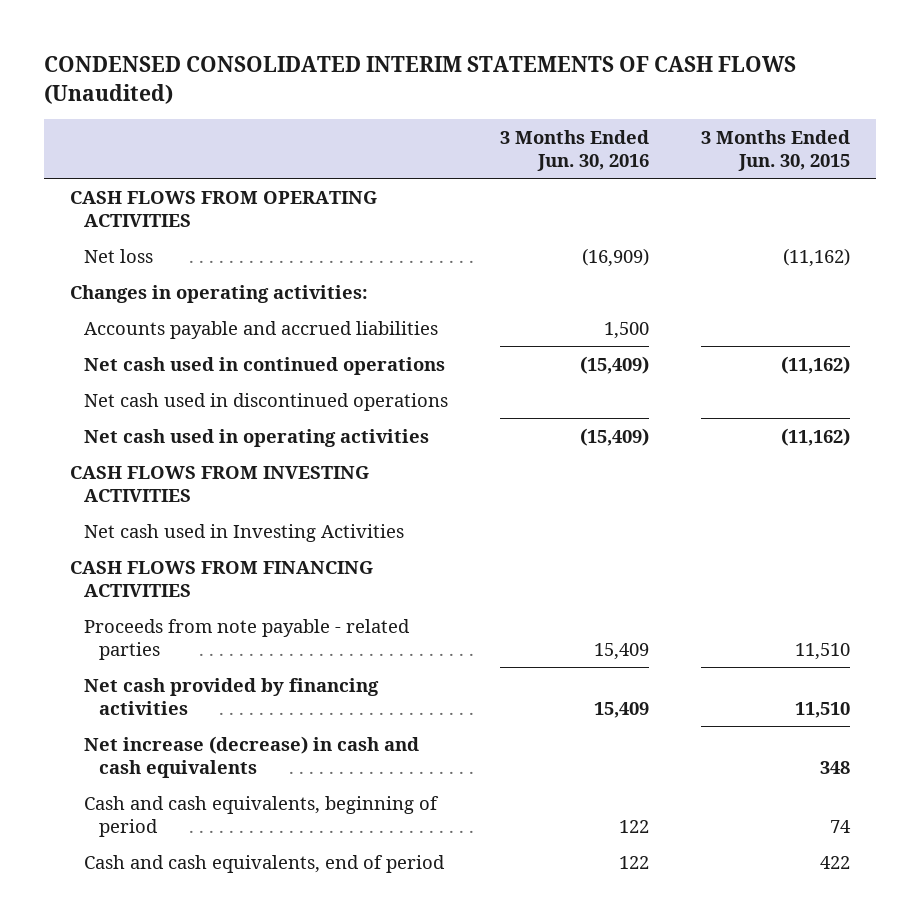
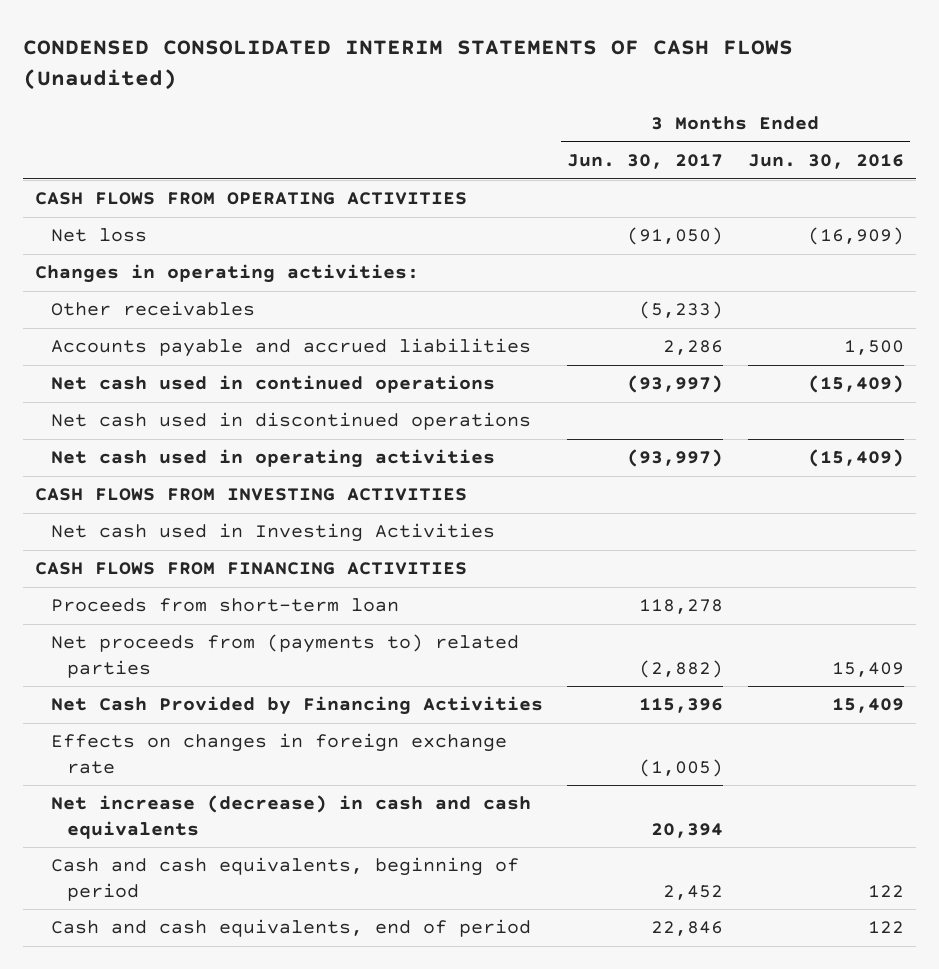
[700,129,850,171] 3 Months Ended Jun. 30, 2015 -> none
none -> [567,154,724,170] Jun. 30, 2017
none -> [51,301,256,317] Other receivables
none -> [51,598,400,613] Proceeds from short-term loan
[84,618,411,660] Proceeds from note payable - related parties -> [51,634,520,678] Net proceeds from (payments to) related parties
[84,677,380,715] Net cash provided by financing activities -> [51,696,544,716] Net Cash Provided by Financing Activities
none -> [51,733,508,774] Effects on changes in foreign exchange rate

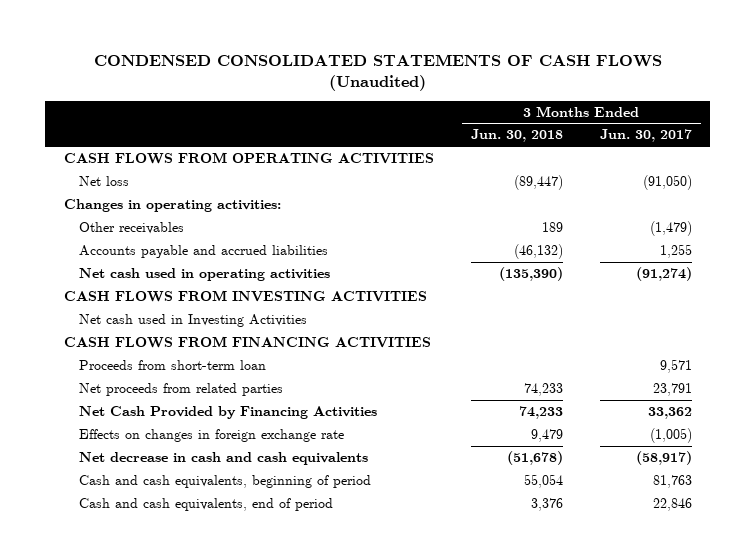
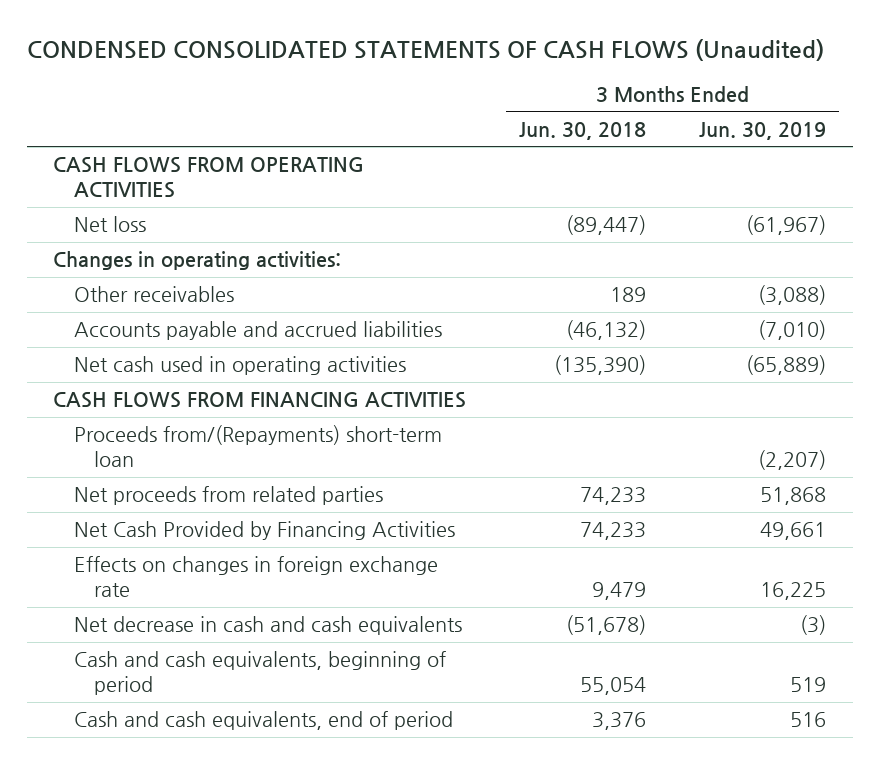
[599,129,692,143] Jun. 30, 2017 -> none
none -> [699,121,827,140] Jun. 30, 2019
[63,290,427,303] CASH FLOWS FROM INVESTING ACTIVITIES -> none
[78,314,307,328] Net cash used in Investing Activities -> none
[78,360,266,371] Proceeds from short-term loan -> [73,425,442,467] Proceeds from/(Repayments) short-term loan

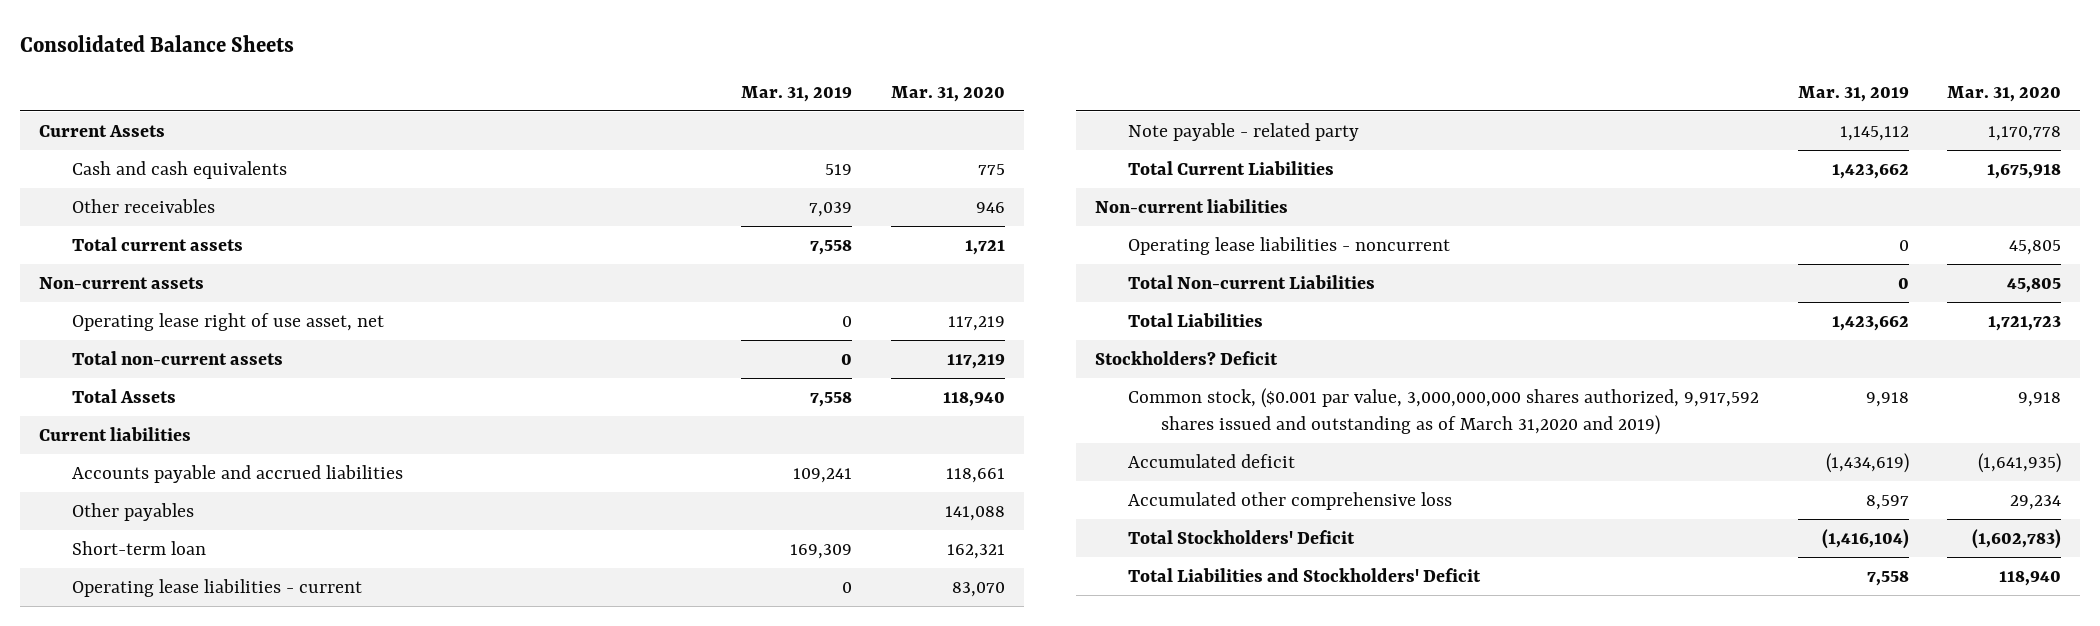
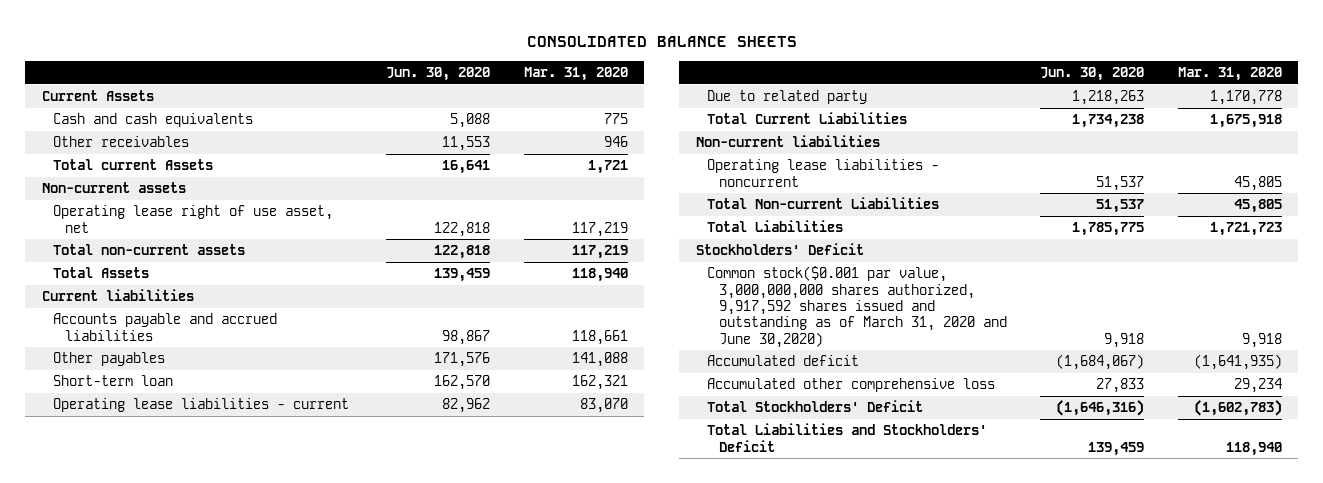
[19,35,294,53] Consolidated Balance Sheets -> [526,35,797,47] CONSOLIDATED BALANCE SHEETS
[741,86,853,103] Mar. 31, 2019 -> none
none -> [386,67,491,82] Jun. 30, 2020
[72,236,244,251] Total current assets -> [53,159,214,171] Total current Assets
[1128,122,1360,141] Note payable - related party -> [707,90,868,105] Due to related party
[1095,350,1279,365] Stockholders? Deficit -> [695,243,864,256] Stockholders' Deficit
[1128,387,1760,435] Common stock, ($0.001 par value, 3,000,000,000 shares authorized, 9,917,592 shares issued and outstanding as of March 31,2020 and 2019) -> [707,266,1007,348] Common stock($0.001 par value, 3,000,000,000 shares authorized, 9,917,592 shares issued and outstanding as of March 31, 2020 and June 30,2020)

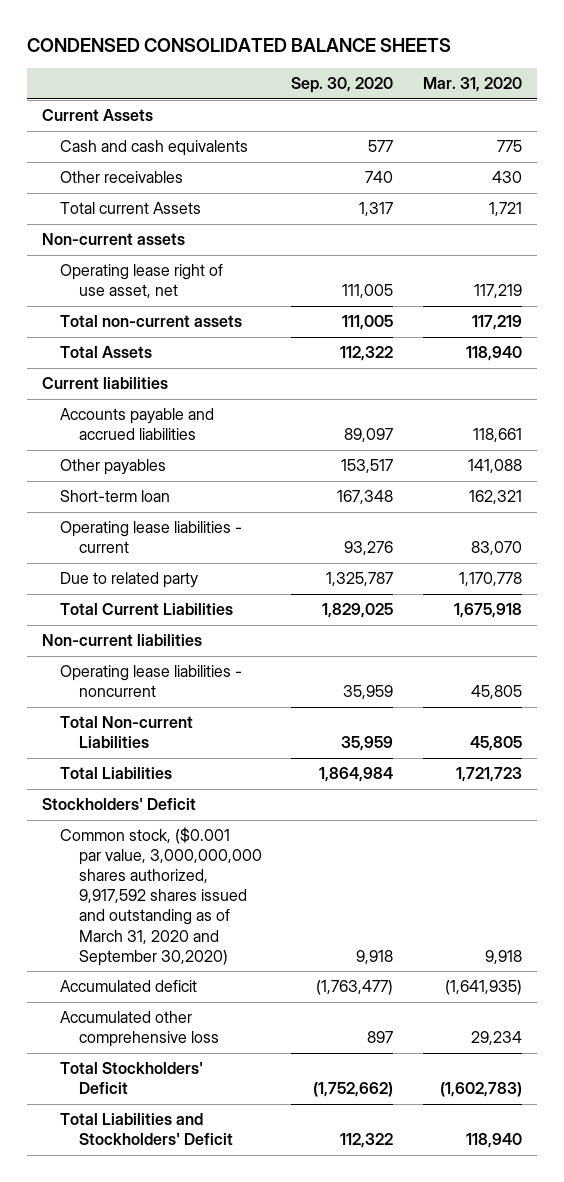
[526,35,797,47] CONSOLIDATED BALANCE SHEETS -> [27,37,452,52] CONDENSED CONSOLIDATED BALANCE SHEETS
[386,67,491,82] Jun. 30, 2020 -> none
none -> [291,77,394,94] Sep. 30, 2020
[603,136,628,148] 946 -> [491,171,522,184] 430
[707,266,1007,348] Common stock($0.001 par value, 3,000,000,000 shares authorized, 9,917,592 shares issued and outstanding as of March 31, 2020 and June 30,2020) -> [60,827,263,966] Common stock, ($0.001 par value, 3,000,000,000 shares authorized, 9,917,592 shares issued and outstanding as of March 31, 2020 and September 30,2020)

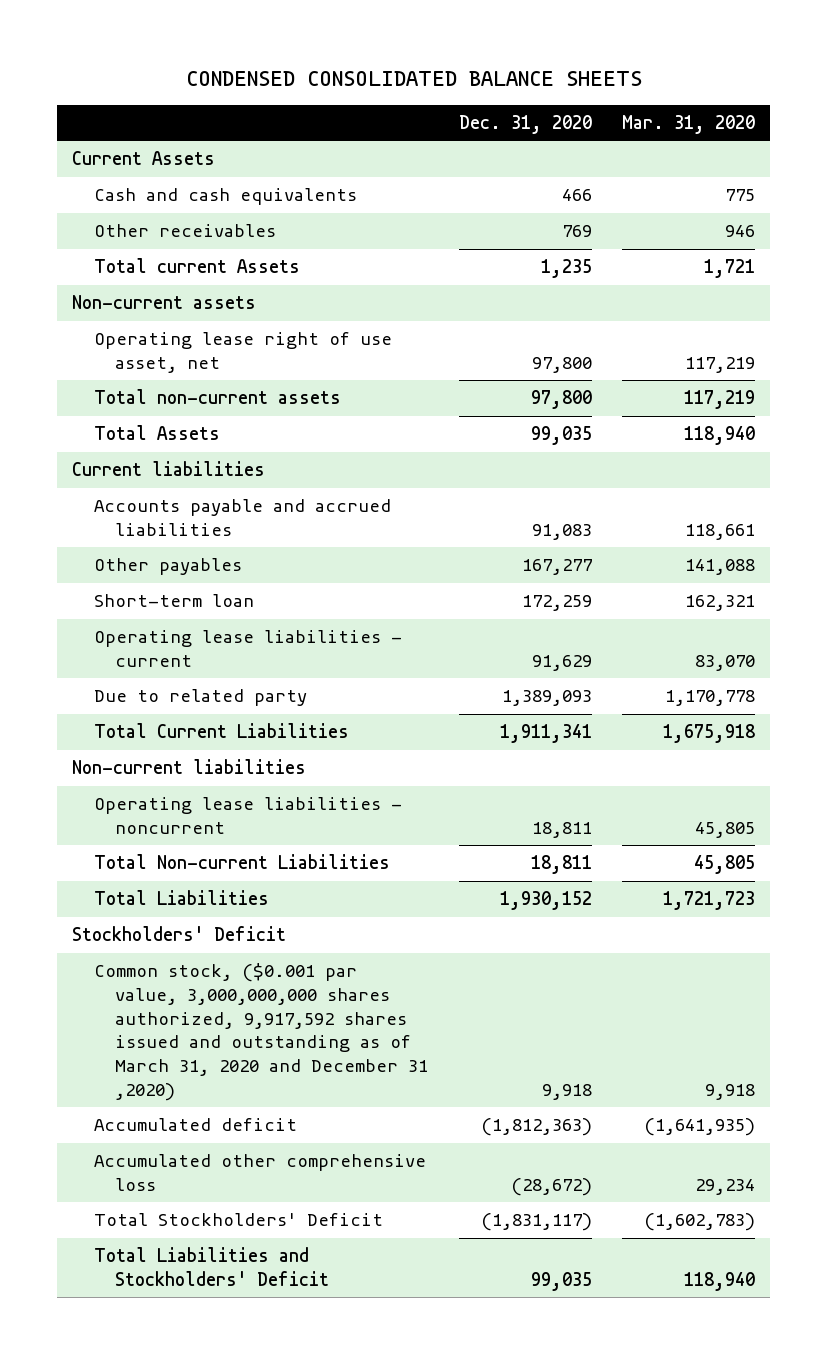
[291,77,394,94] Sep. 30, 2020 -> none
none -> [458,114,592,134] Dec. 31, 2020
[491,171,522,184] 430 -> [724,225,755,238] 946
[60,827,263,966] Common stock, ($0.001 par value, 3,000,000,000 shares authorized, 9,917,592 shares issued and outstanding as of March 31, 2020 and September 30,2020) -> [93,963,429,1101] Common stock, ($0.001 par value, 3,000,000,000 shares authorized, 9,917,592 shares issued and outstanding as of March 31, 2020 and December 31 ,2020)

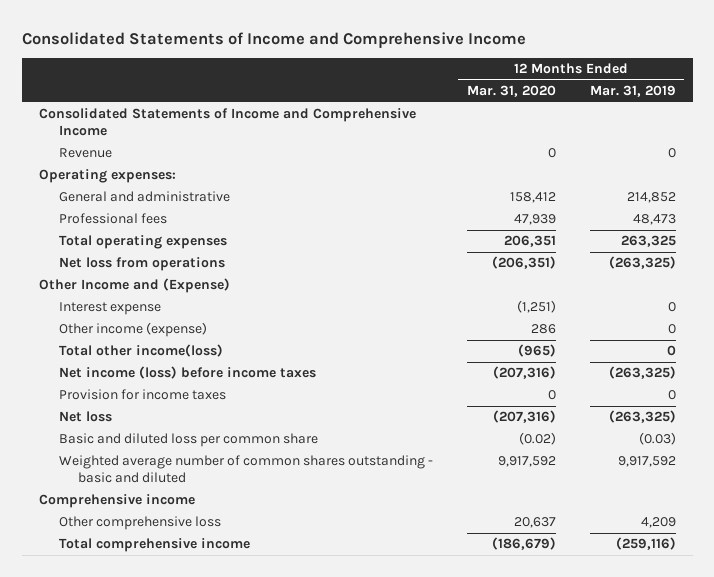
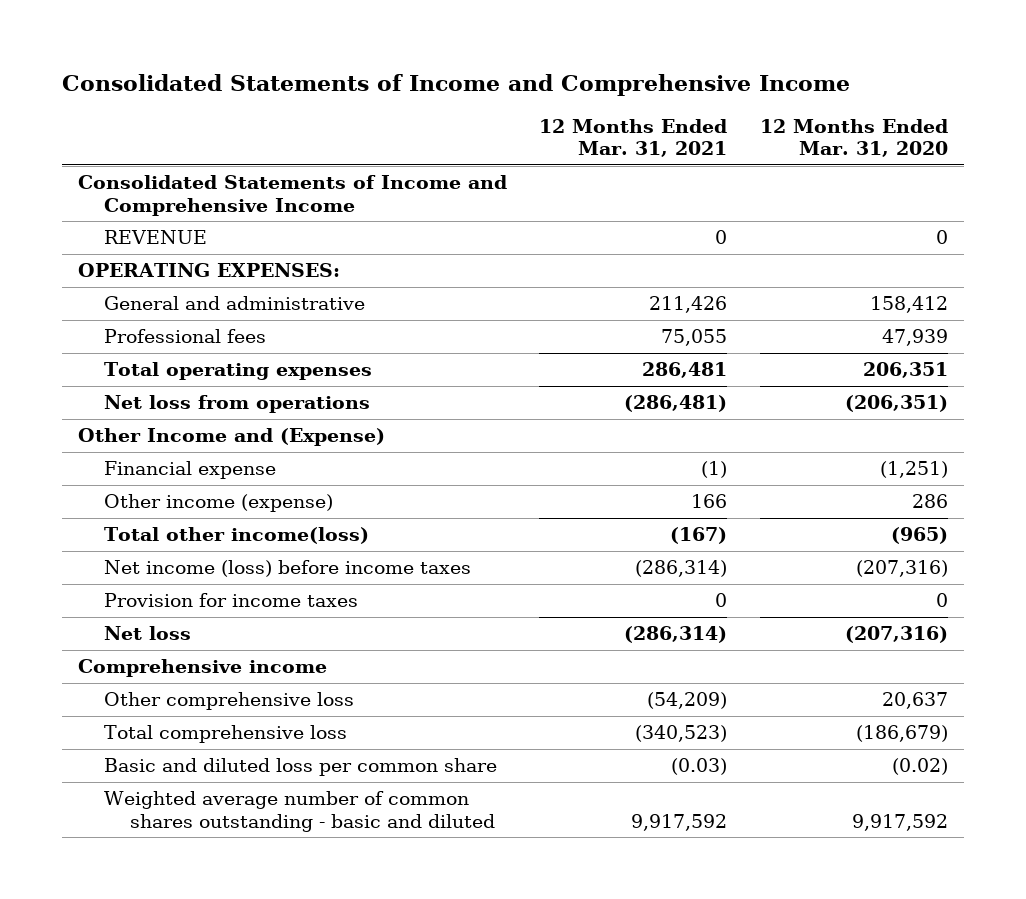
[589,85,676,98] Mar. 31, 2019 -> none
none -> [539,118,728,158] 12 Months Ended Mar. 31, 2021
[58,148,112,159] Revenue -> [103,230,207,245] REVENUE
[38,169,176,184] Operating expenses: -> [78,263,341,278] OPERATING EXPENSES:
[58,302,161,316] Interest expense -> [103,461,276,480] Financial expense
[58,538,250,553] Total comprehensive income -> [103,725,347,744] Total comprehensive loss
[58,433,318,448] Basic and diluted loss per common share -> [103,758,497,777] Basic and diluted loss per common share
[58,455,433,484] Weighted average number of common shares outstanding - basic and diluted -> [103,791,495,832] Weighted average number of common shares outstanding - basic and diluted

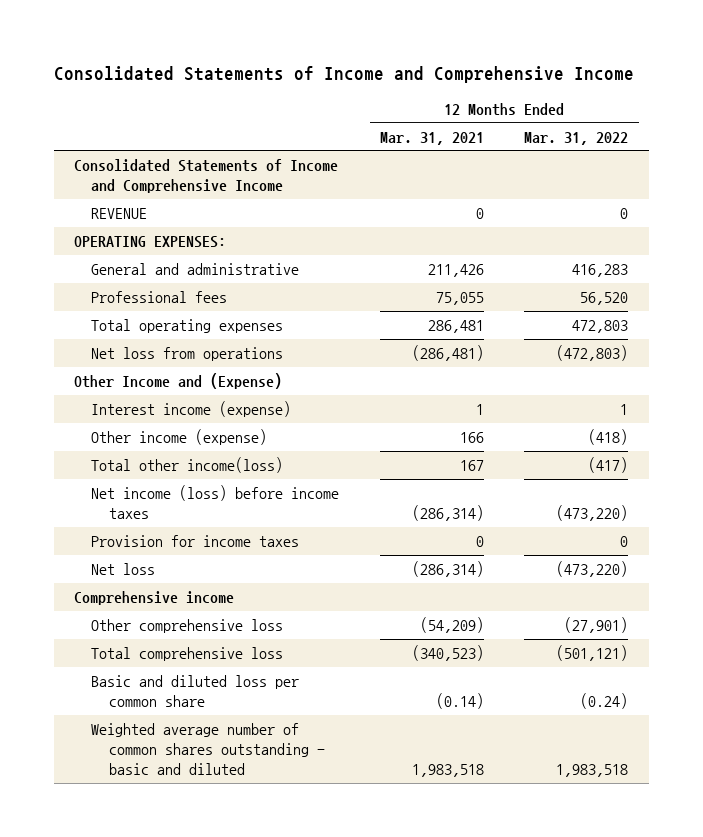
[759,118,948,158] 12 Months Ended Mar. 31, 2020 -> none
none -> [524,131,629,145] Mar. 31, 2022
[103,461,276,480] Financial expense -> none
none -> [91,401,292,418] Interest income (expense)
[670,527,728,545] (167) -> [459,460,484,472] 167
[671,758,728,776] (0.03) -> [435,693,484,710] (0.14)
[631,813,728,831] 9,917,592 -> [411,764,484,778] 1,983,518

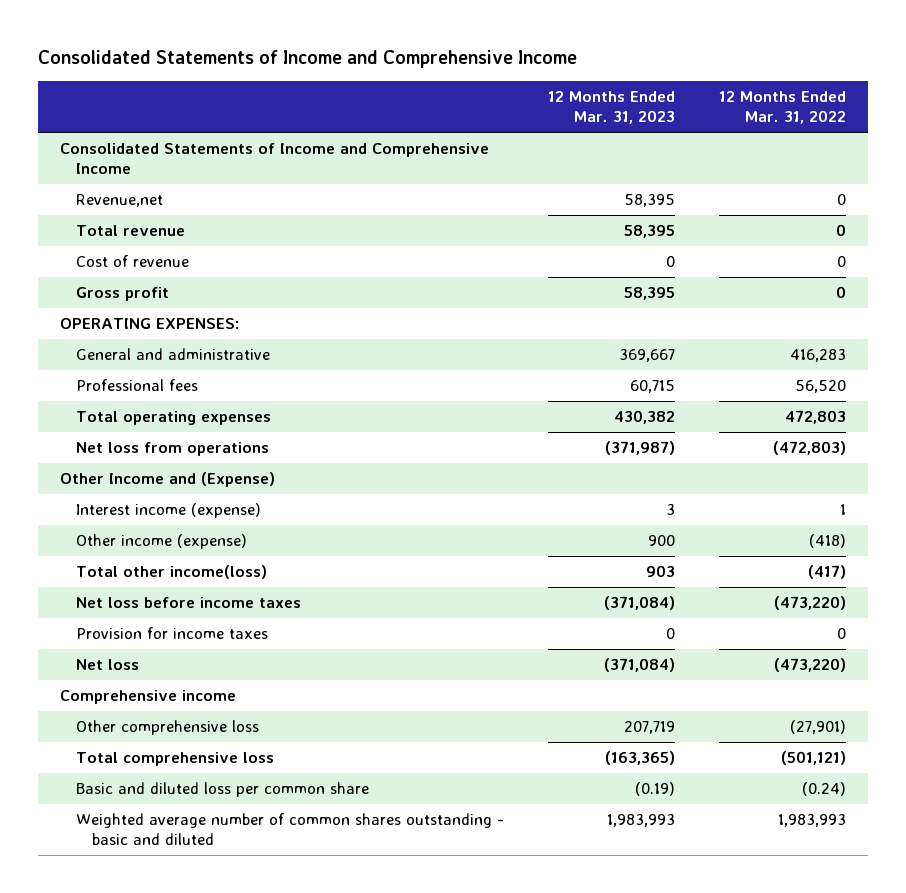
[379,131,484,145] Mar. 31, 2021 -> none
none -> [548,91,676,124] 12 Months Ended Mar. 31, 2023
none -> [76,194,164,208] Revenue,net
[91,208,148,220] REVENUE -> [76,225,186,237] Total revenue
none -> [76,255,190,268] Cost of revenue
none -> [76,287,170,302] Gross profit
[91,485,340,520] Net income (loss) before income taxes -> [76,597,302,609] Net loss before income taxes
[556,764,629,778] 1,983,518 -> [777,814,846,828] 1,983,993

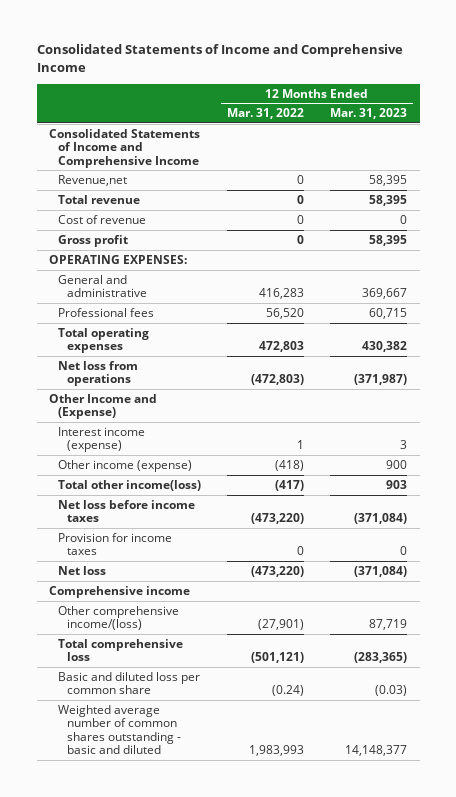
[76,720,260,736] Other comprehensive loss -> [58,605,180,631] Other comprehensive income/(loss)
[624,721,676,735] 207,719 -> [368,619,407,631] 87,719
[605,751,676,766] (163,365) -> [353,652,407,664] (283,365)
[635,782,676,797] (0.19) -> [374,685,407,697] (0.03)
[607,814,676,828] 1,983,993 -> [344,745,407,757] 14,148,377

